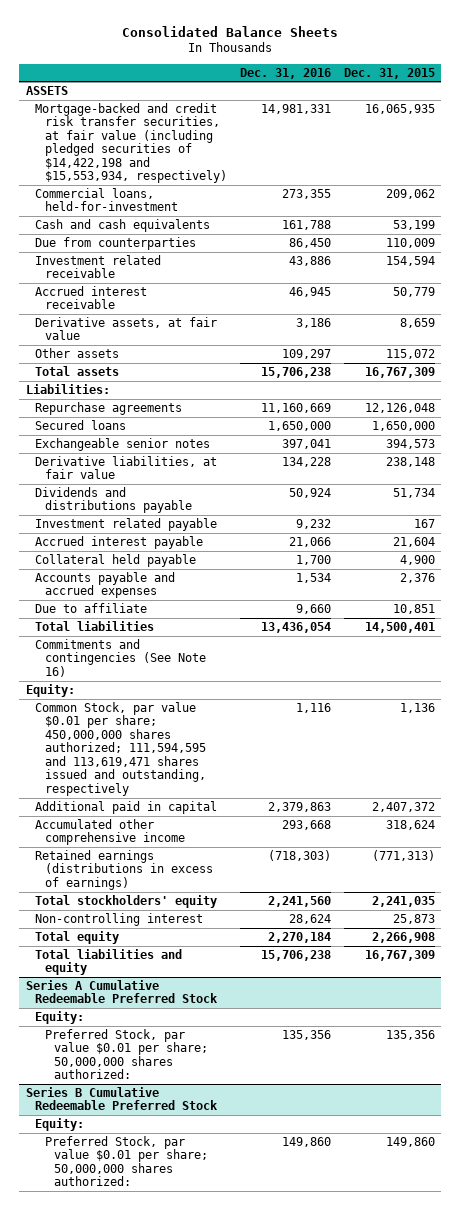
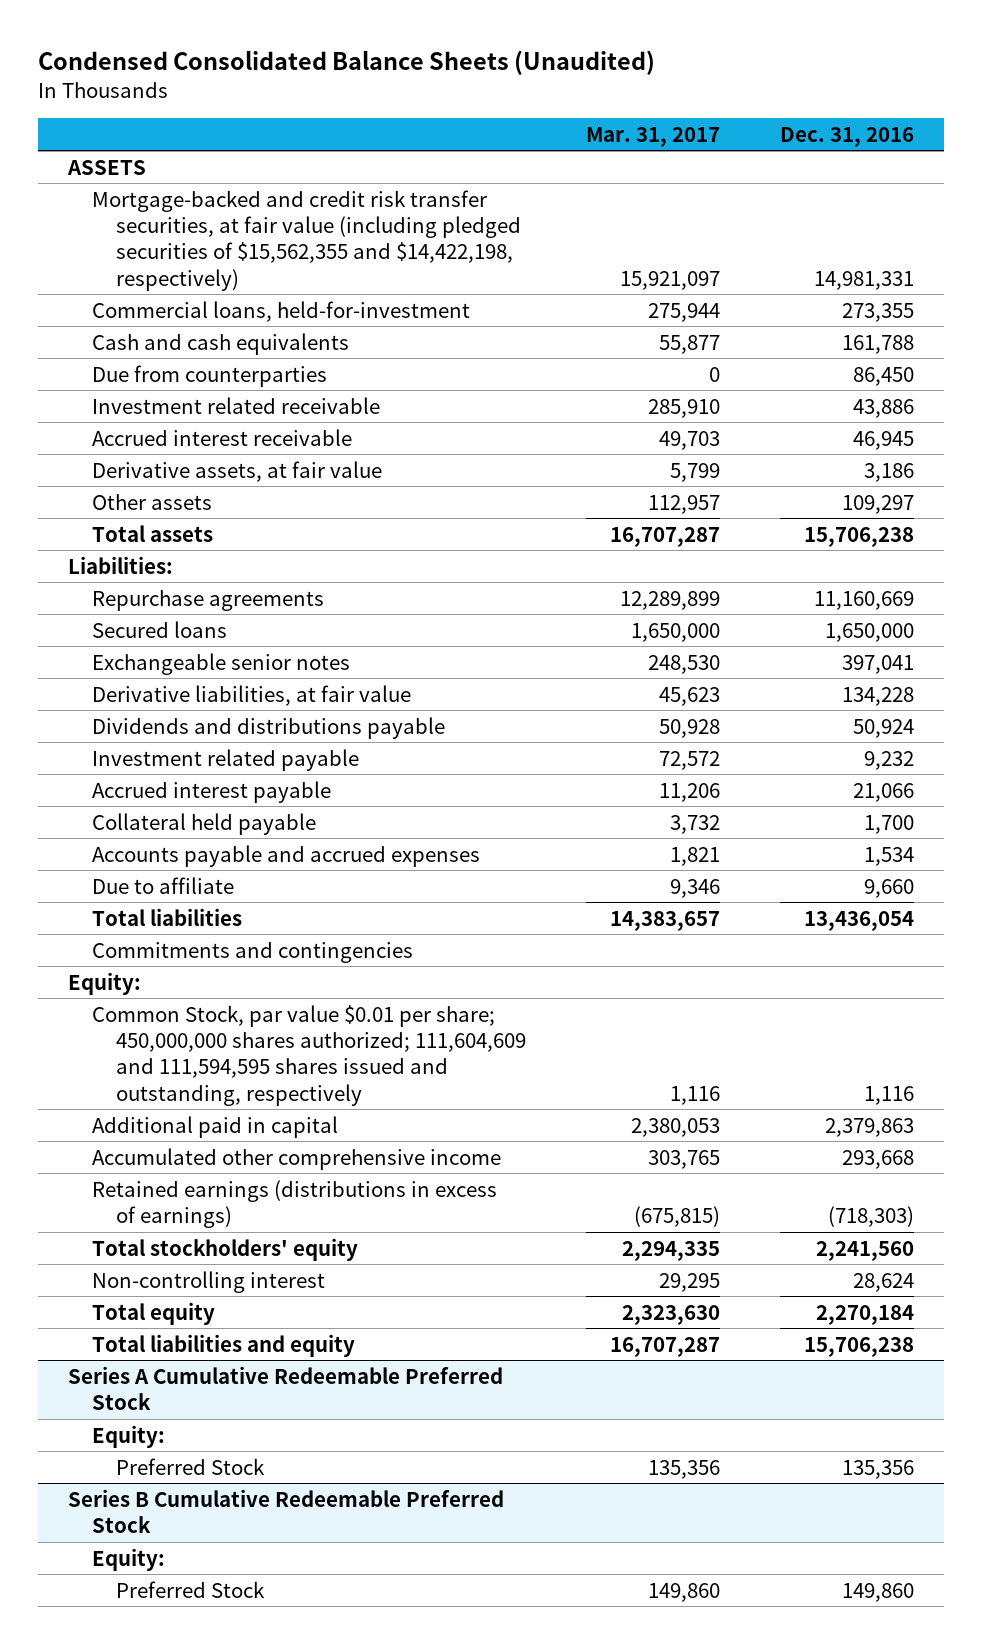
[122,25,339,37] Consolidated Balance Sheets -> [38,50,656,76] Condensed Consolidated Balance Sheets (Unaudited)
[343,67,435,79] Dec. 31, 2015 -> none
none -> [586,126,721,147] Mar. 31, 2017
[35,102,227,184] Mortgage-backed and credit risk transfer securities, at fair value (including pledged securities of $14,422,198 and $15,553,934, respectively) -> [92,189,522,291] Mortgage-backed and credit risk transfer securities, at fair value (including pledged securities of $15,562,355 and $14,422,198, respectively)
[35,638,206,677] Commitments and contingencies (See Note 16) -> [92,941,414,963] Commitments and contingencies
[35,701,206,796] Common Stock, par value $0.01 per share; 450,000,000 shares authorized; 111,594,595 and 113,619,471 shares issued and outstanding, respectively -> [92,1004,527,1106] Common Stock, par value $0.01 per share; 450,000,000 shares authorized; 111,604,609 and 111,594,595 shares issued and outstanding, respectively
[44,1028,209,1080] Preferred Stock, par value $0.01 per share; 50,000,000 shares authorized: -> [116,1457,266,1475] Preferred Stock
[44,1135,209,1187] Preferred Stock, par value $0.01 per share; 50,000,000 shares authorized: -> [116,1580,266,1598] Preferred Stock

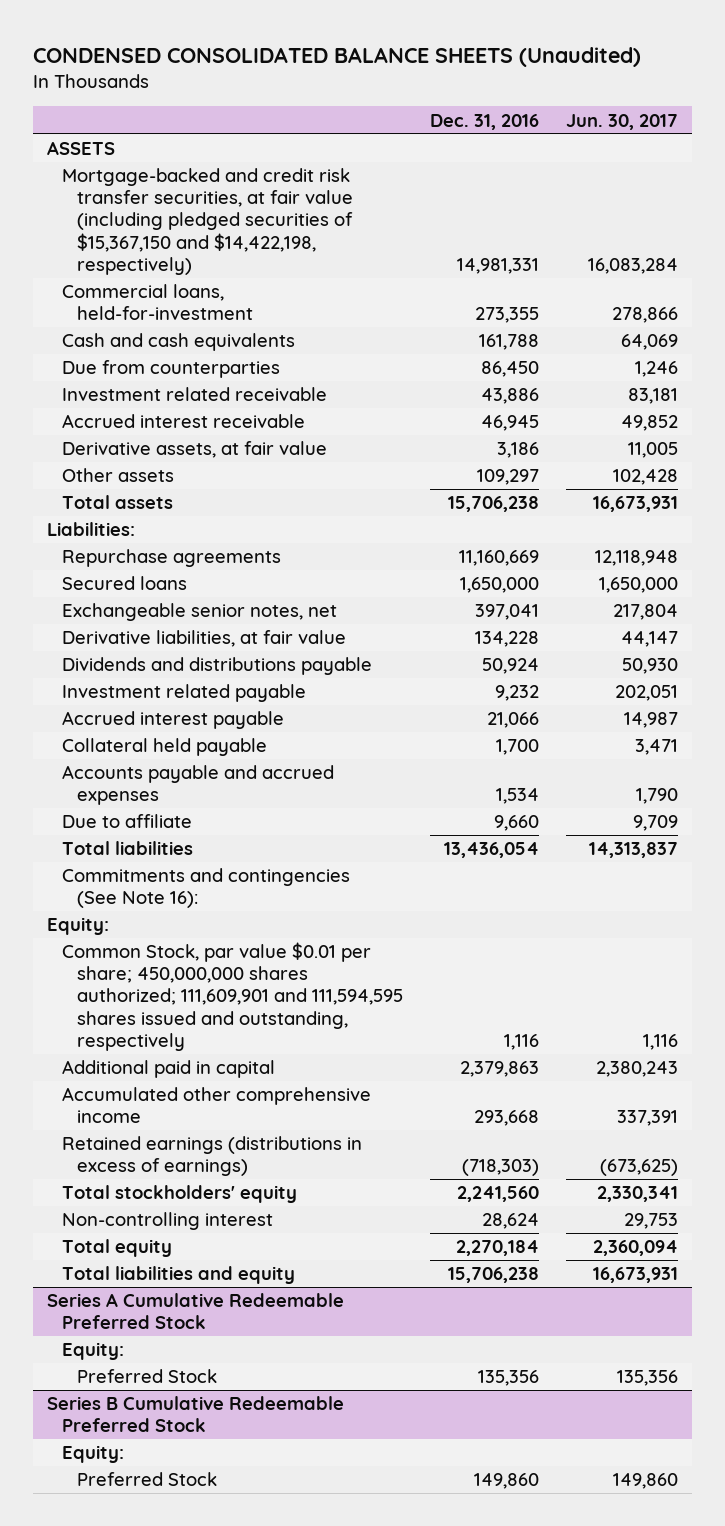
[38,50,656,76] Condensed Consolidated Balance Sheets (Unaudited) -> [33,46,642,67] CONDENSED CONSOLIDATED BALANCE SHEETS (Unaudited)
[586,126,721,147] Mar. 31, 2017 -> none
none -> [566,113,679,130] Jun. 30, 2017
[92,189,522,291] Mortgage-backed and credit risk transfer securities, at fair value (including pledged securities of $15,562,355 and $14,422,198, respectively) -> [62,168,354,275] Mortgage-backed and credit risk transfer securities, at fair value (including pledged securities of $15,367,150 and $14,422,198, respectively)
[92,652,351,675] Exchangeable senior notes -> [62,603,338,622] Exchangeable senior notes, net
[92,941,414,963] Commitments and contingencies -> [62,868,351,909] Commitments and contingencies (See Note 16):
[92,1004,527,1106] Common Stock, par value $0.01 per share; 450,000,000 shares authorized; 111,604,609 and 111,594,595 shares issued and outstanding, respectively -> [62,942,404,1051] Common Stock, par value $0.01 per share; 450,000,000 shares authorized; 111,609,901 and 111,594,595 shares issued and outstanding, respectively

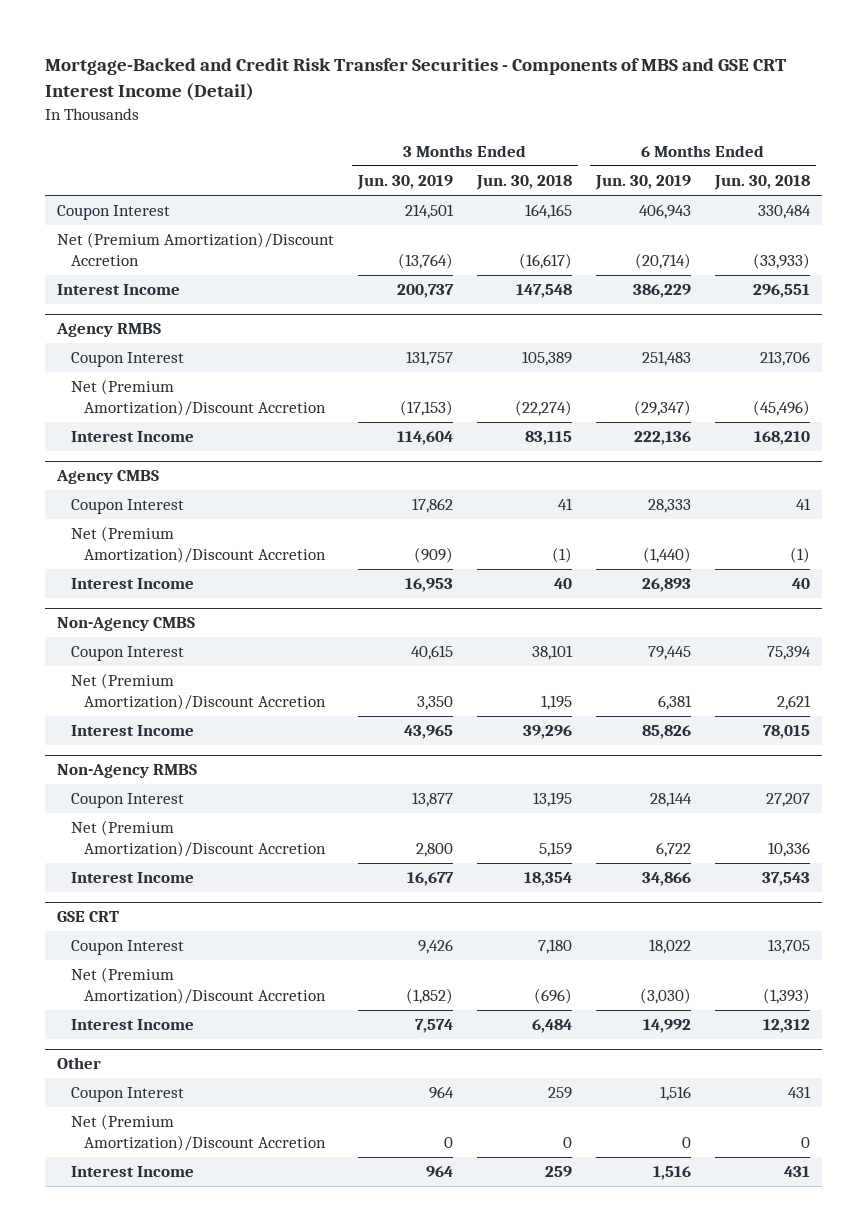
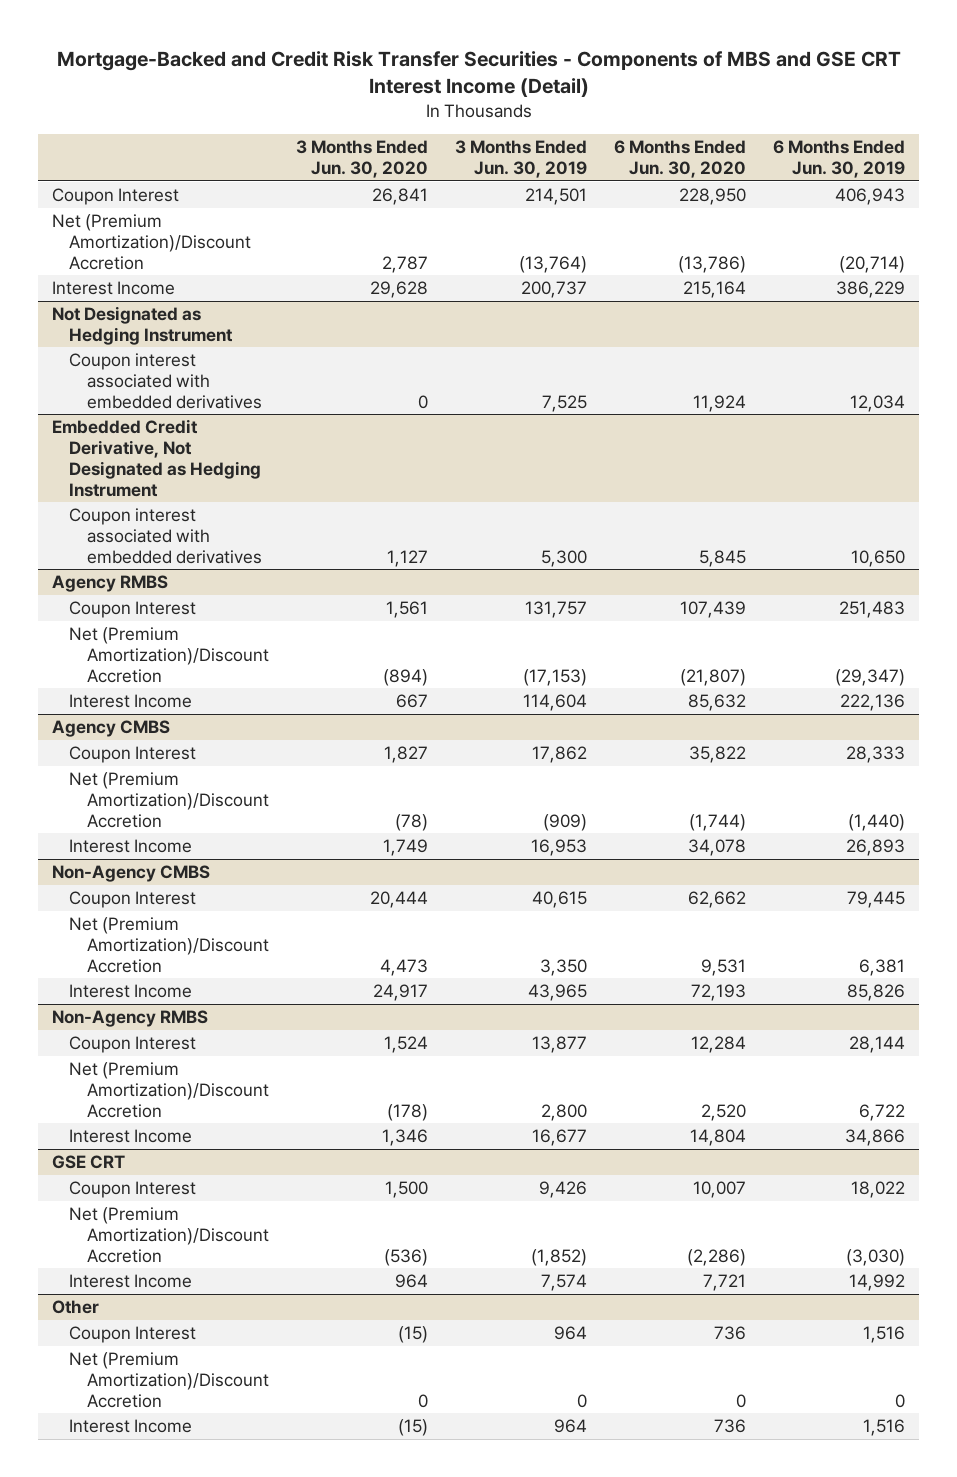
[475,175,572,191] Jun. 30, 2018 -> none
[713,175,810,191] Jun. 30, 2018 -> none
none -> [296,140,429,178] 3 Months Ended Jun. 30, 2020
none -> [614,140,747,178] 6 Months Ended Jun. 30, 2020
none -> [51,305,234,345] Not Designated as Hedging Instrument
none -> [69,352,263,409] Coupon interest associated with embedded derivatives
none -> [51,418,262,497] Embedded Credit Derivative, Not Designated as Hedging Instrument
none -> [69,507,263,564] Coupon interest associated with embedded derivatives

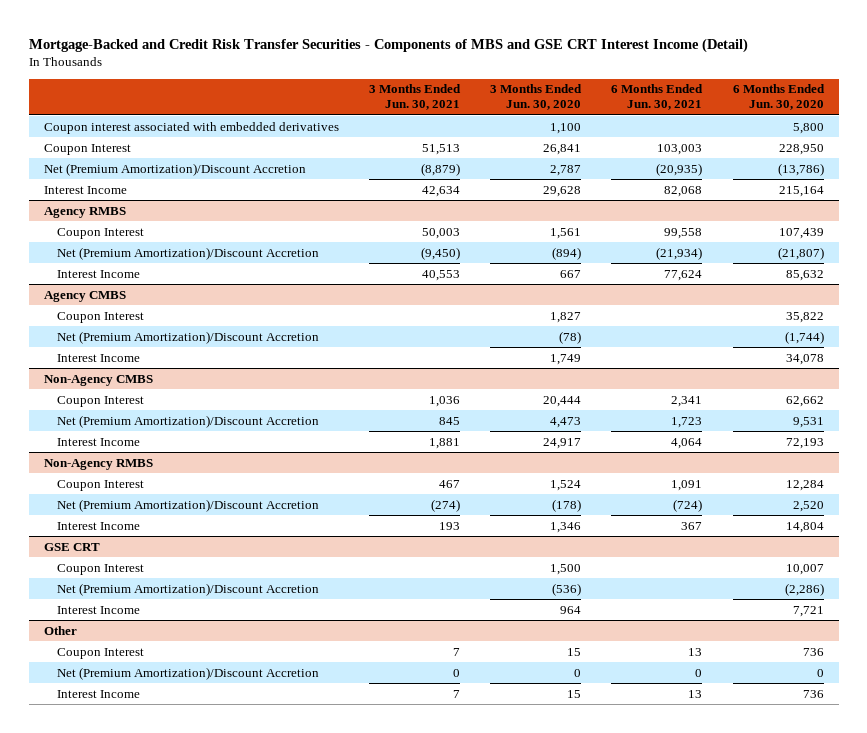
[455,140,588,178] 3 Months Ended Jun. 30, 2019 -> none
[773,140,906,178] 6 Months Ended Jun. 30, 2019 -> none
none -> [369,84,462,111] 3 Months Ended Jun. 30, 2021
none -> [611,84,704,111] 6 Months Ended Jun. 30, 2021
none -> [43,121,339,134] Coupon interest associated with embedded derivatives
[51,305,234,345] Not Designated as Hedging Instrument -> none
[69,352,263,409] Coupon interest associated with embedded derivatives -> none
[51,418,262,497] Embedded Credit Derivative, Not Designated as Hedging Instrument -> none
[69,507,263,564] Coupon interest associated with embedded derivatives -> none
[398,1325,429,1343] (15) -> [567,647,582,656] 15
[398,1418,429,1436] (15) -> [567,689,582,698] 15

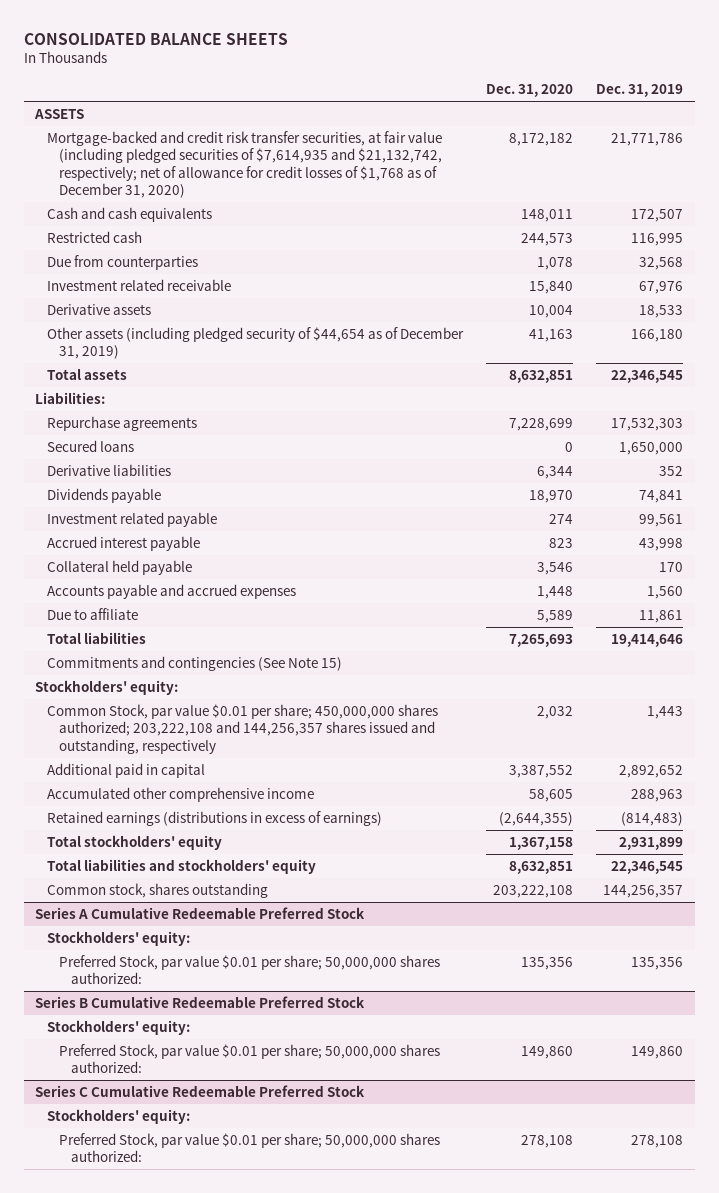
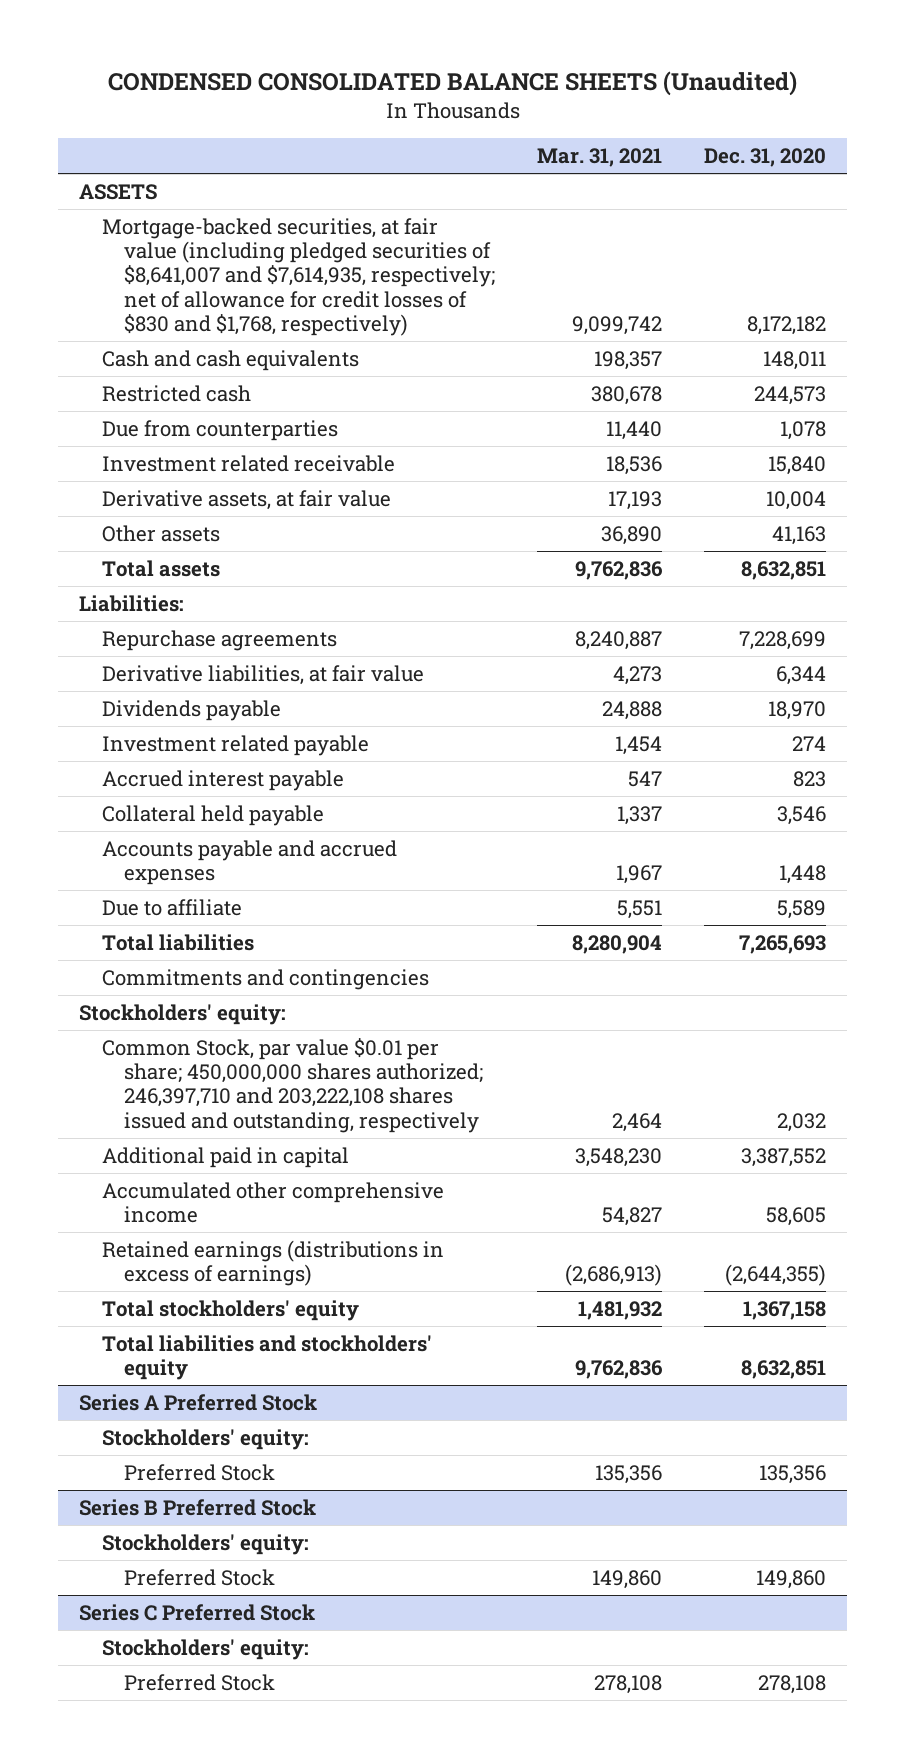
[23,32,288,45] CONSOLIDATED BALANCE SHEETS -> [107,71,797,97] CONDENSED CONSOLIDATED BALANCE SHEETS (Unaudited)
[596,84,684,98] Dec. 31, 2019 -> none
none -> [536,148,662,168] Mar. 31, 2021
[47,131,443,198] Mortgage-backed and credit risk transfer securities, at fair value (including pledged securities of $7,614,935 and $21,132,742, respectively; net of allowance for credit losses of $1,768 as of December 31, 2020) -> [101,217,495,337] Mortgage-backed securities, at fair value (including pledged securities of $8,641,007 and $7,614,935, respectively; net of allowance for credit losses of $830 and $1,768, respectively)
[47,304,152,316] Derivative assets -> [101,489,391,510] Derivative assets, at fair value
[47,327,465,360] Other assets (including pledged security of $44,654 as of December 31, 2019) -> [101,524,220,542] Other assets
[47,440,135,453] Secured loans -> none
[47,464,172,477] Derivative liabilities -> [101,664,424,685] Derivative liabilities, at fair value
[47,656,343,672] Commitments and contingencies (See Note 15) -> [101,968,429,990] Commitments and contingencies
[47,704,439,754] Common Stock, par value $0.01 per share; 450,000,000 shares authorized; 203,222,108 and 144,256,357 shares issued and outstanding, respectively -> [101,1037,483,1133] Common Stock, par value $0.01 per share; 450,000,000 shares authorized; 246,397,710 and 203,222,108 shares issued and outstanding, respectively
[47,883,269,899] Common stock, shares outstanding -> none
[35,907,366,920] Series A Cumulative Redeemable Preferred Stock -> [79,1393,318,1411] Series A Preferred Stock
[58,955,440,985] Preferred Stock, par value $0.01 per share; 50,000,000 shares authorized: -> [123,1463,275,1481] Preferred Stock
[35,996,366,1009] Series B Cumulative Redeemable Preferred Stock -> [79,1498,317,1516] Series B Preferred Stock
[58,1044,440,1074] Preferred Stock, par value $0.01 per share; 50,000,000 shares authorized: -> [123,1568,275,1586] Preferred Stock
[35,1085,366,1098] Series C Cumulative Redeemable Preferred Stock -> [79,1603,316,1621] Series C Preferred Stock
[58,1133,440,1163] Preferred Stock, par value $0.01 per share; 50,000,000 shares authorized: -> [123,1673,275,1691] Preferred Stock

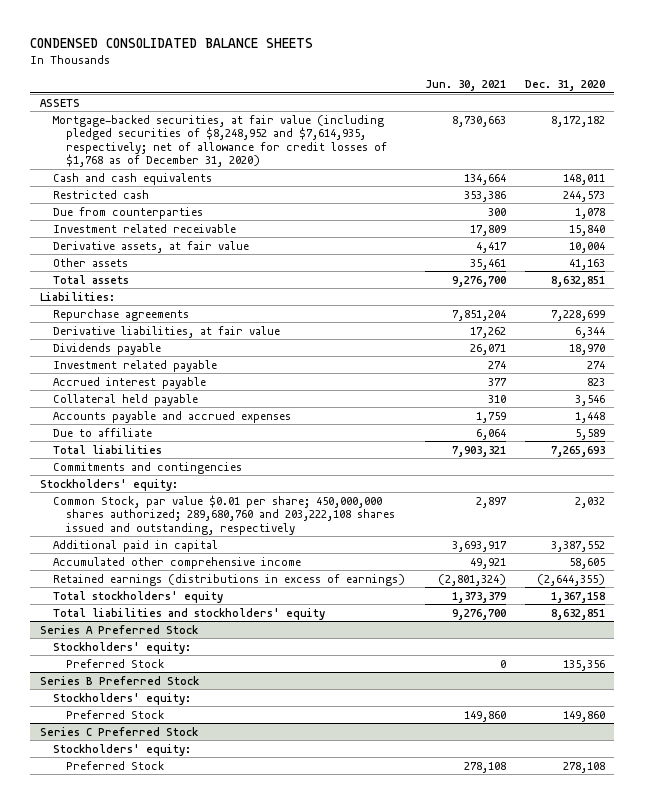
[107,71,797,97] CONDENSED CONSOLIDATED BALANCE SHEETS (Unaudited) -> [30,38,314,49] CONDENSED CONSOLIDATED BALANCE SHEETS
[536,148,662,168] Mar. 31, 2021 -> none
none -> [424,80,506,92] Jun. 30, 2021
[101,217,495,337] Mortgage-backed securities, at fair value (including pledged securities of $8,641,007 and $7,614,935, respectively; net of allowance for credit losses of $830 and $1,768, respectively) -> [53,114,388,168] Mortgage-backed securities, at fair value (including pledged securities of $8,248,952 and $7,614,935, respectively; net of allowance for credit losses of $1,768 as of December 31, 2020)
[101,1037,483,1133] Common Stock, par value $0.01 per share; 450,000,000 shares authorized; 246,397,710 and 203,222,108 shares issued and outstanding, respectively -> [53,494,396,535] Common Stock, par value $0.01 per share; 450,000,000 shares authorized; 289,680,760 and 203,222,108 shares issued and outstanding, respectively

